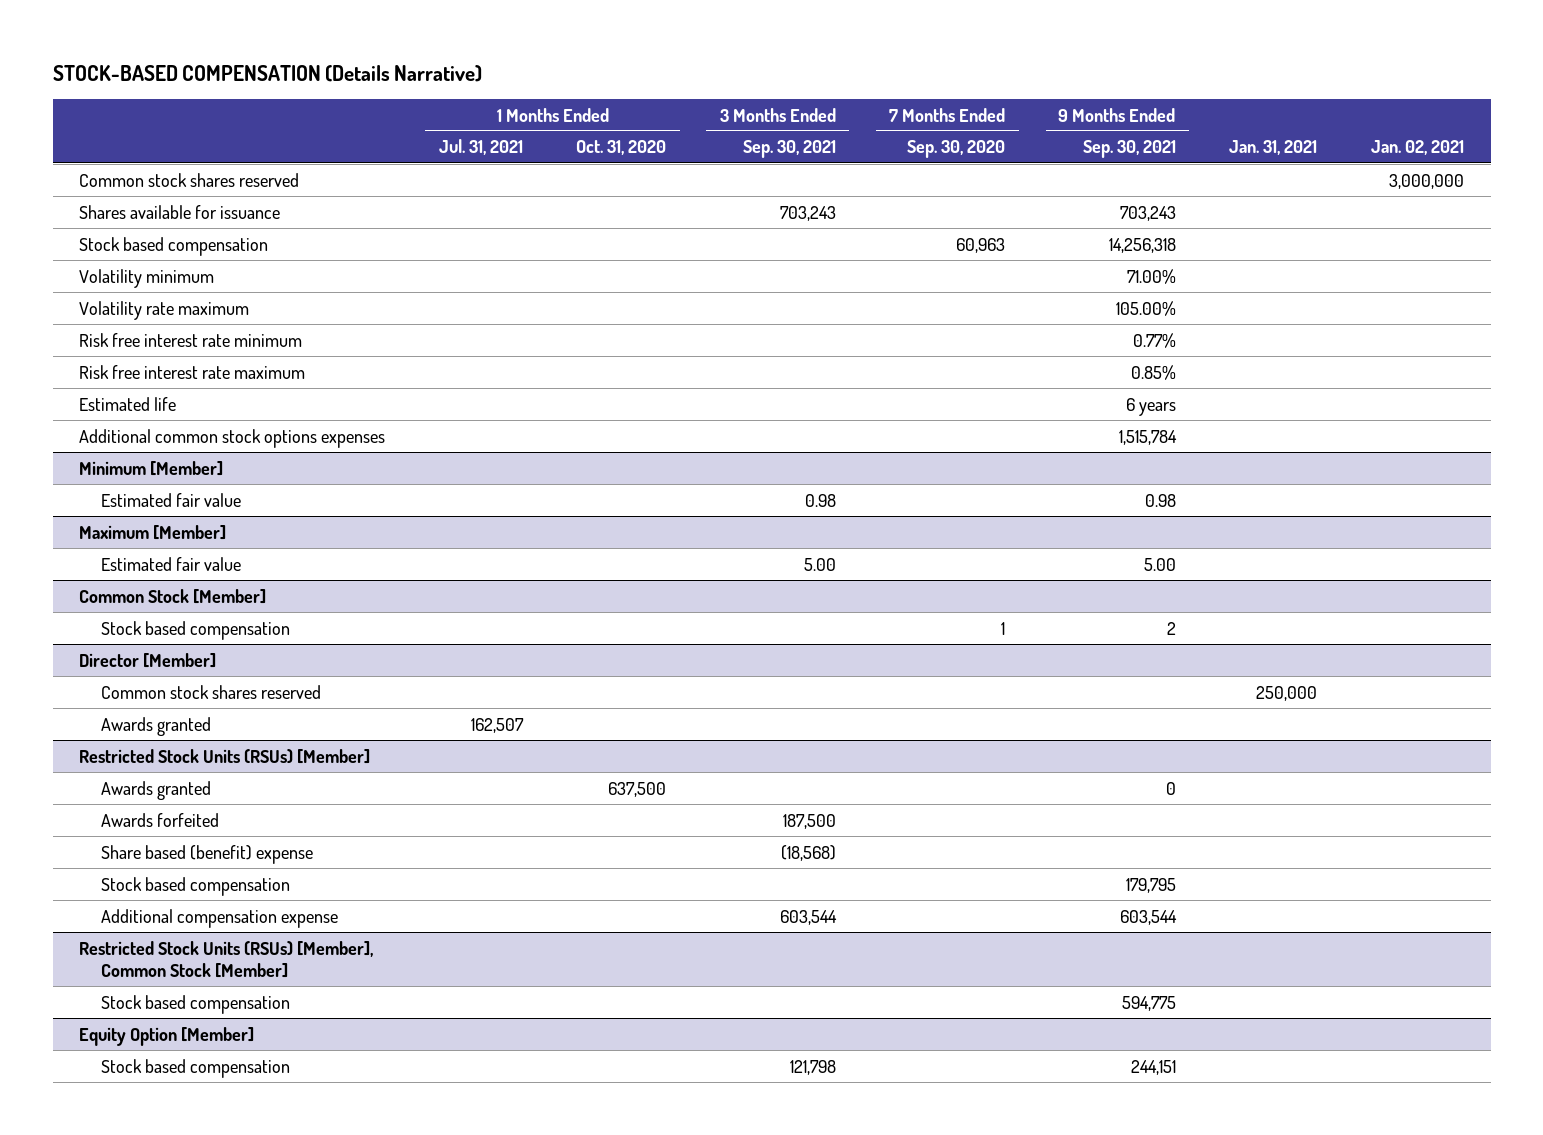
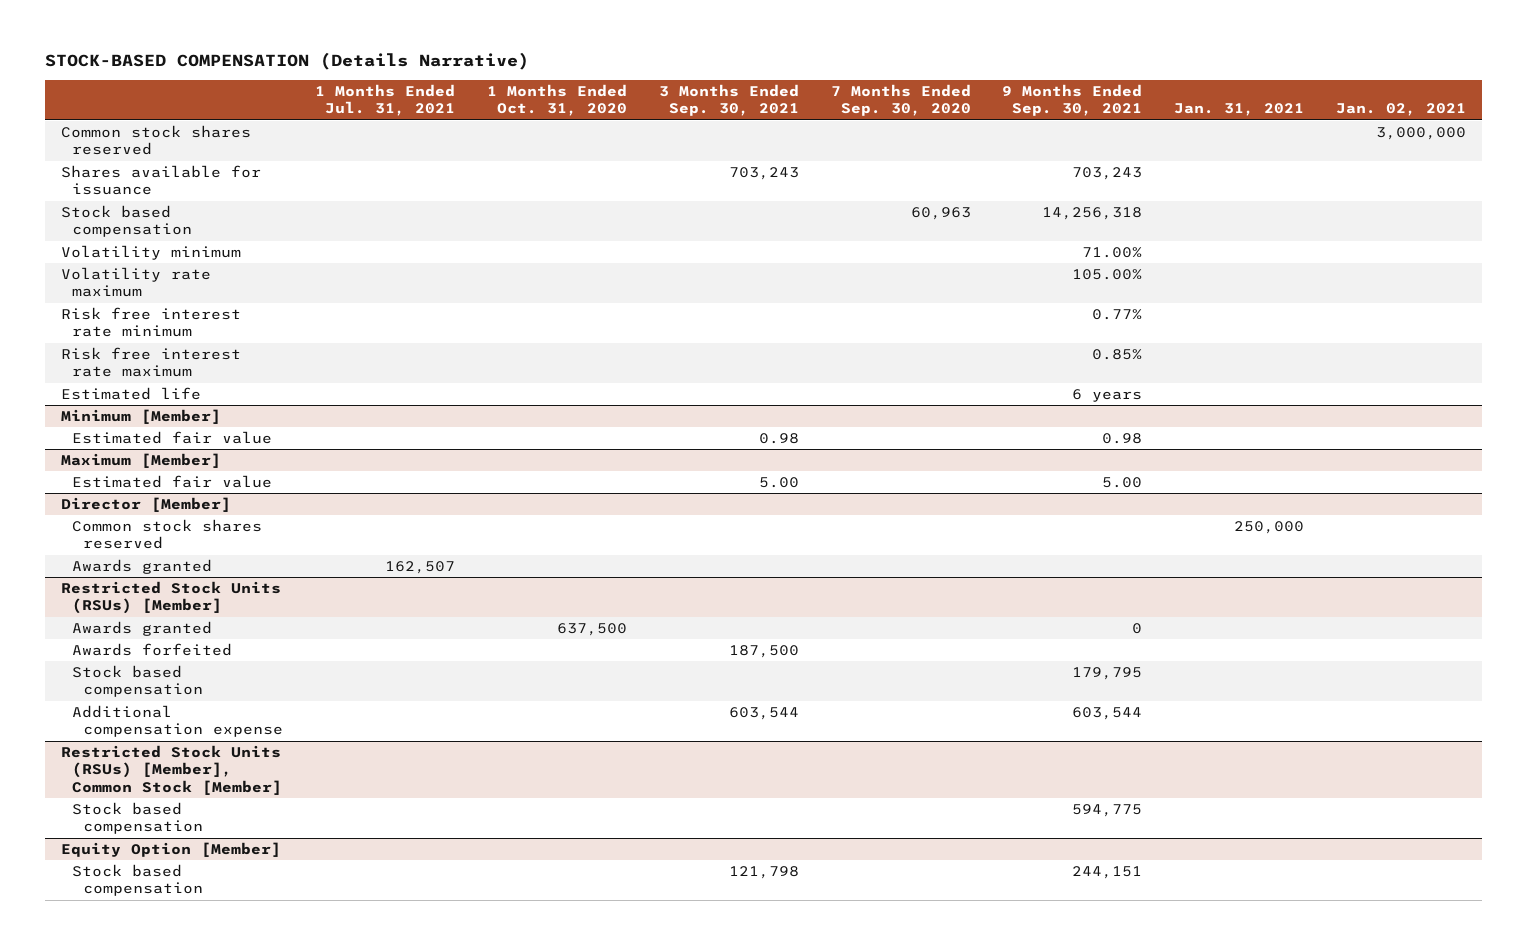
[79,428,386,448] Additional common stock options expenses -> none
[79,588,267,604] Common Stock [Member] -> none
[101,620,291,640] Stock based compensation -> none
[101,844,314,864] Share based (benefit) expense -> none

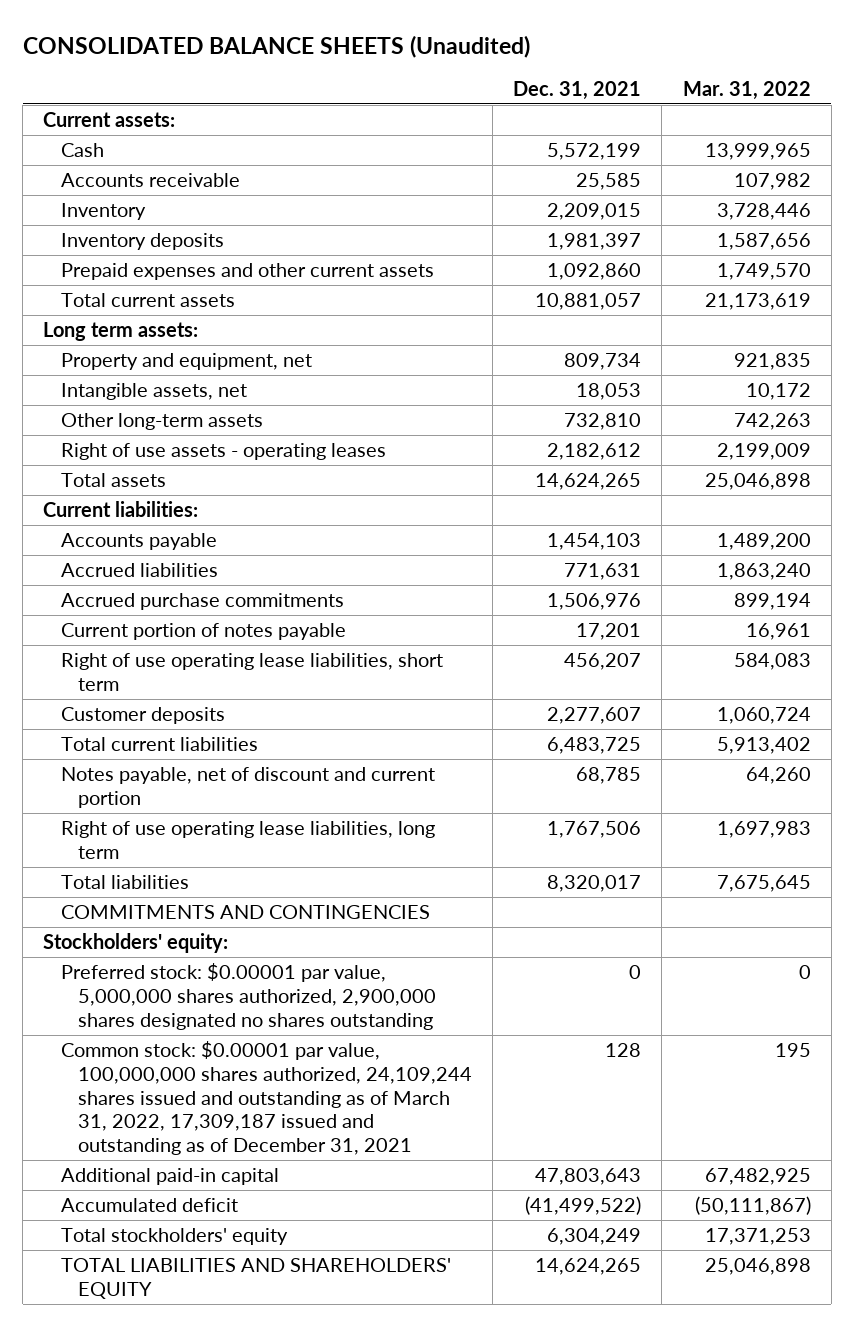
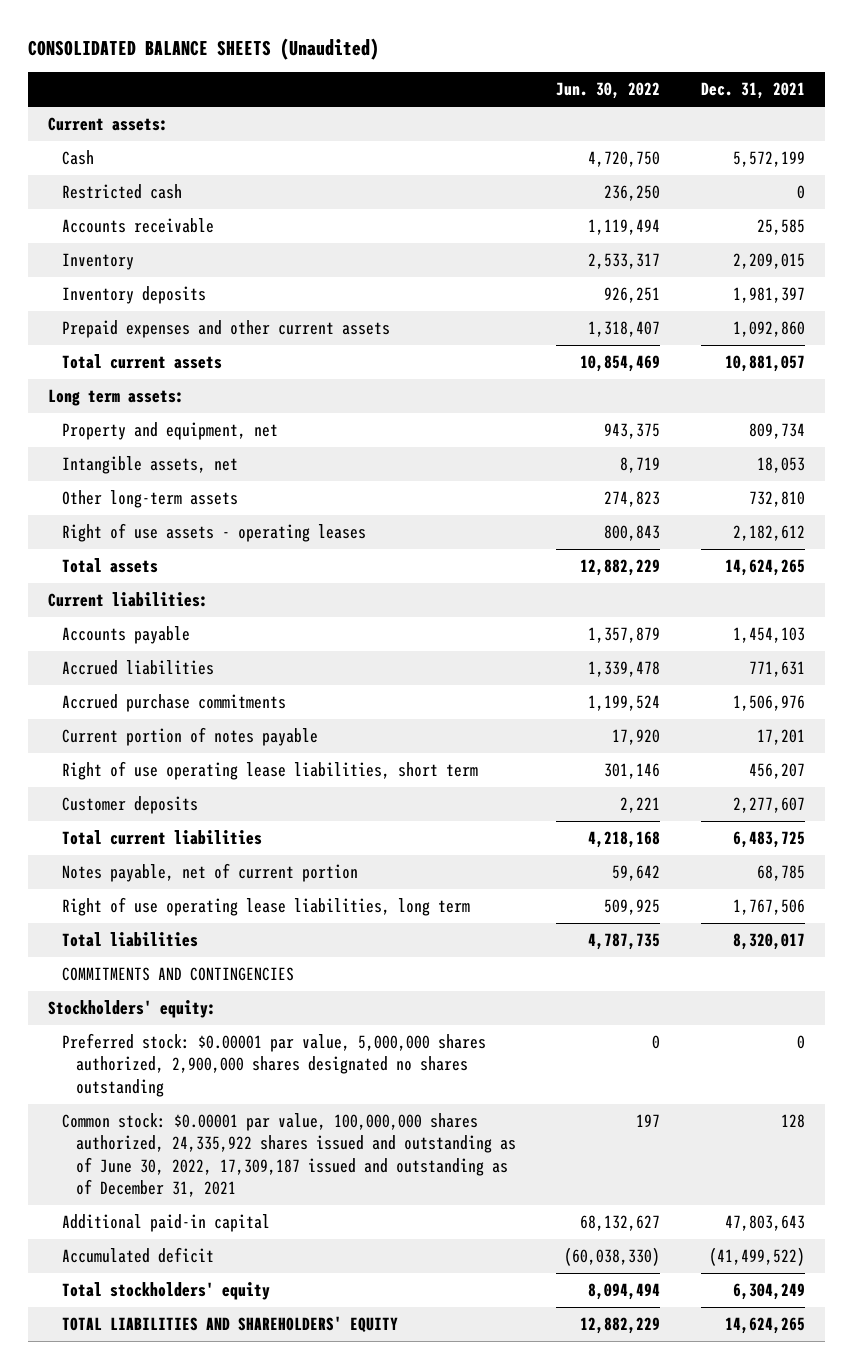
[682,80,811,100] Mar. 31, 2022 -> none
none -> [556,82,661,100] Jun. 30, 2022
none -> [61,184,182,200] Restricted cash
[60,767,435,809] Notes payable, net of discount and current portion -> [61,863,358,883] Notes payable, net of current portion
[60,1041,473,1156] Common stock: $0.00001 par value, 100,000,000 shares authorized, 24,109,244 shares issued and outstanding as of March 31, 2022, 17,309,187 issued and outstanding as of December 31, 2021 -> [61,1113,516,1198] Common stock: $0.00001 par value, 100,000,000 shares authorized, 24,335,922 shares issued and outstanding as of June 30, 2022, 17,309,187 issued and outstanding as of December 31, 2021

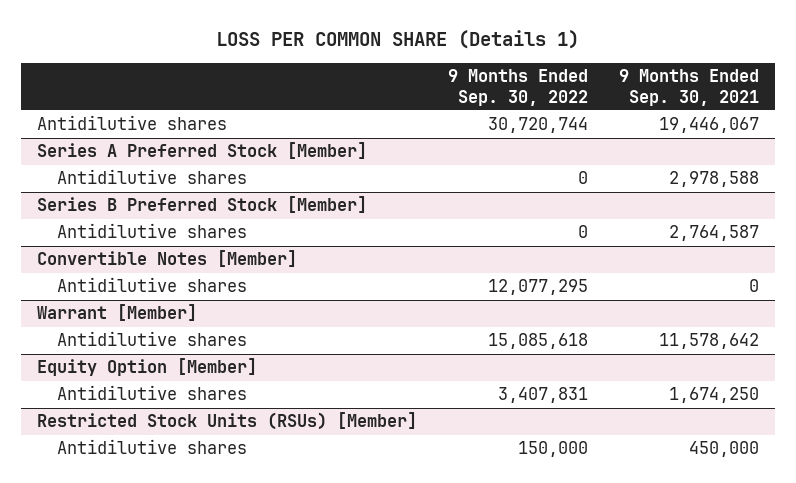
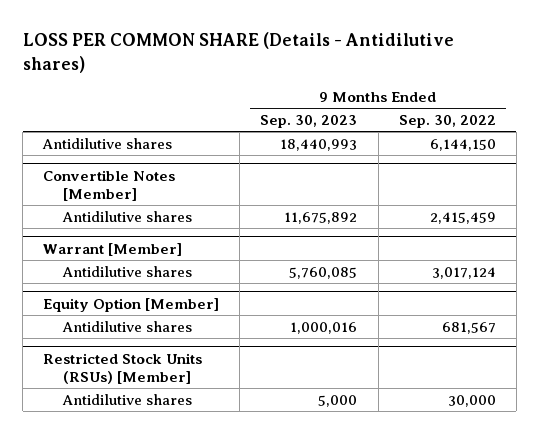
[215,30,579,50] LOSS PER COMMON SHARE (Details 1) -> [22,32,454,73] LOSS PER COMMON SHARE (Details - Antidilutive shares)
[619,68,760,106] 9 Months Ended Sep. 30, 2021 -> none
none -> [260,114,358,128] Sep. 30, 2023
[36,142,367,160] Series A Preferred Stock [Member] -> none
[57,169,248,185] Antidilutive shares -> none
[36,196,367,214] Series B Preferred Stock [Member] -> none
[57,223,248,239] Antidilutive shares -> none
[487,117,588,134] 30,720,744 -> [429,138,496,151] 6,144,150
[487,279,588,296] 12,077,295 -> [429,211,496,224] 2,415,459
[487,333,588,350] 15,085,618 -> [431,266,496,279] 3,017,124
[497,387,588,404] 3,407,831 -> [441,321,496,334] 681,567
[517,441,588,458] 150,000 -> [447,394,496,407] 30,000

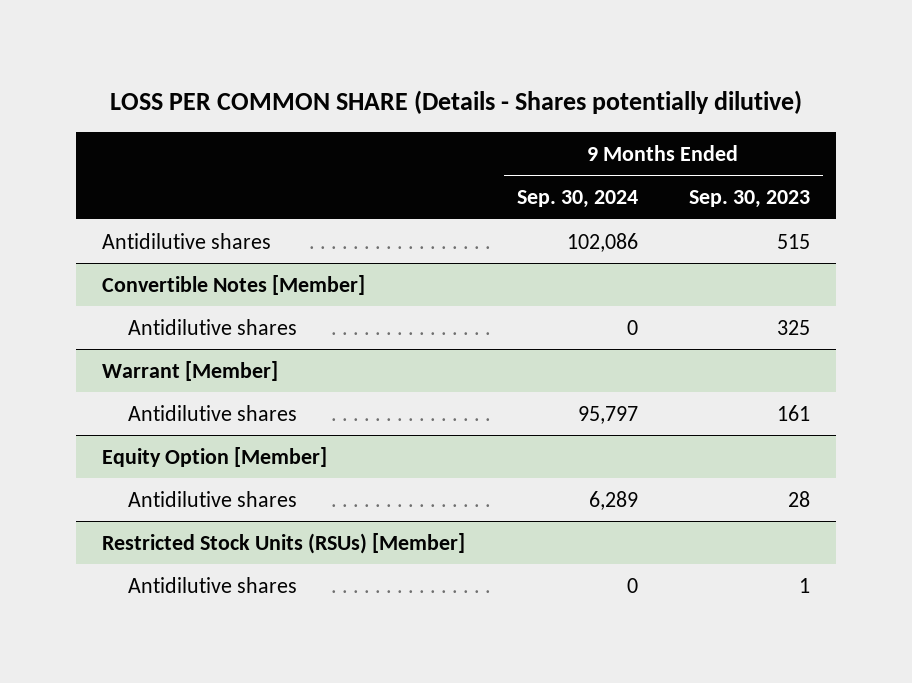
[22,32,454,73] LOSS PER COMMON SHARE (Details - Antidilutive shares) -> [110,90,803,115] LOSS PER COMMON SHARE (Details - Shares potentially dilutive)
[398,114,496,128] Sep. 30, 2022 -> none
none -> [516,190,638,209] Sep. 30, 2024
[280,138,358,151] 18,440,993 -> [777,233,811,249] 515
[284,211,358,224] 11,675,892 -> [777,319,811,335] 325
[289,266,358,279] 5,760,085 -> [777,404,811,421] 161
[290,321,358,334] 1,000,016 -> [788,490,811,507] 28
[318,394,358,407] 5,000 -> [799,577,811,593] 1

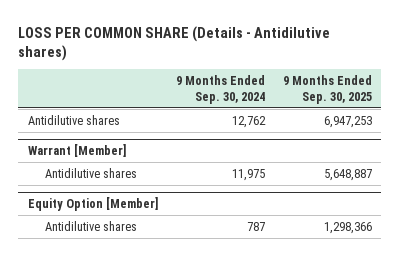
[110,90,803,115] LOSS PER COMMON SHARE (Details - Shares potentially dilutive) -> [18,25,331,61] LOSS PER COMMON SHARE (Details - Antidilutive shares)
[689,190,811,209] Sep. 30, 2023 -> none
none -> [282,75,372,104] 9 Months Ended Sep. 30, 2025
[102,274,366,295] Convertible Notes [Member] -> none
[127,318,297,335] Antidilutive shares -> none
[566,232,638,252] 102,086 -> [231,115,266,128] 12,762
[577,405,638,424] 95,797 -> [231,168,265,181] 11,975
[102,532,466,554] Restricted Stock Units (RSUs) [Member] -> none
[127,576,297,593] Antidilutive shares -> none
[588,490,638,510] 6,289 -> [246,221,265,231] 787

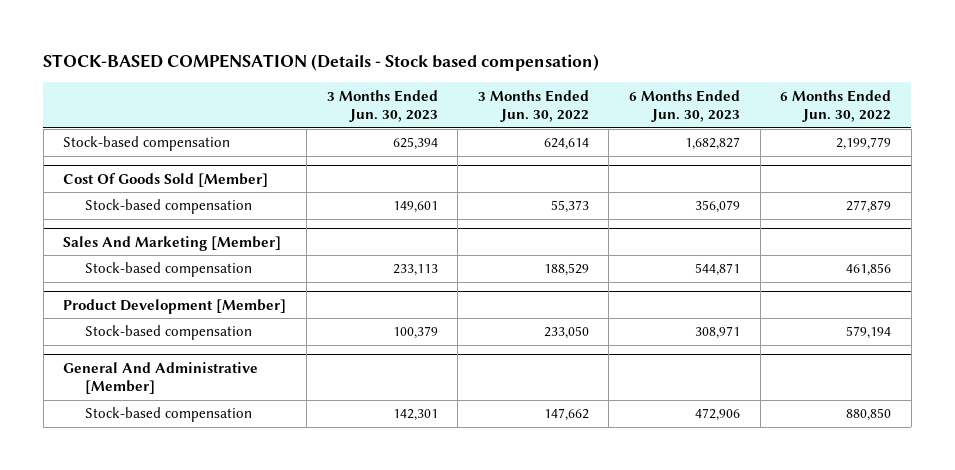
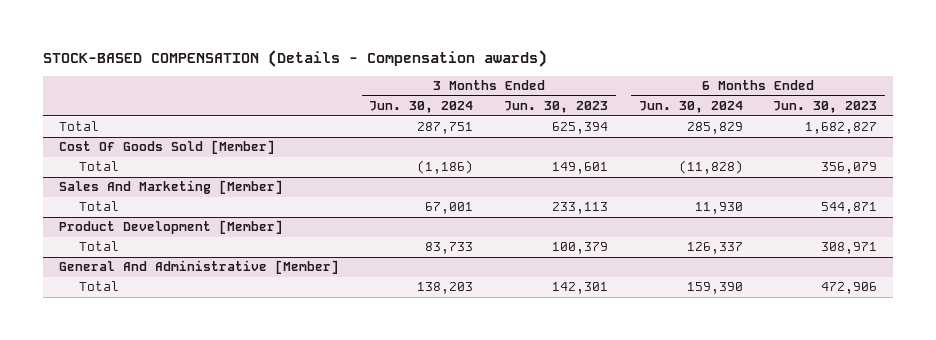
[43,53,600,71] STOCK-BASED COMPENSATION (Details - Stock based compensation) -> [43,50,548,68] STOCK-BASED COMPENSATION (Details - Compensation awards)
[477,89,589,122] 3 Months Ended Jun. 30, 2022 -> none
[780,89,892,122] 6 Months Ended Jun. 30, 2022 -> none
none -> [369,101,474,114] Jun. 30, 2024
none -> [638,101,743,114] Jun. 30, 2024
[63,136,231,152] Stock-based compensation -> [58,121,99,132] Total
[84,199,252,215] Stock-based compensation -> [78,161,119,172] Total
[84,262,252,278] Stock-based compensation -> [78,201,119,212] Total
[84,325,252,341] Stock-based compensation -> [78,241,119,252] Total
[84,407,252,423] Stock-based compensation -> [78,281,119,292] Total

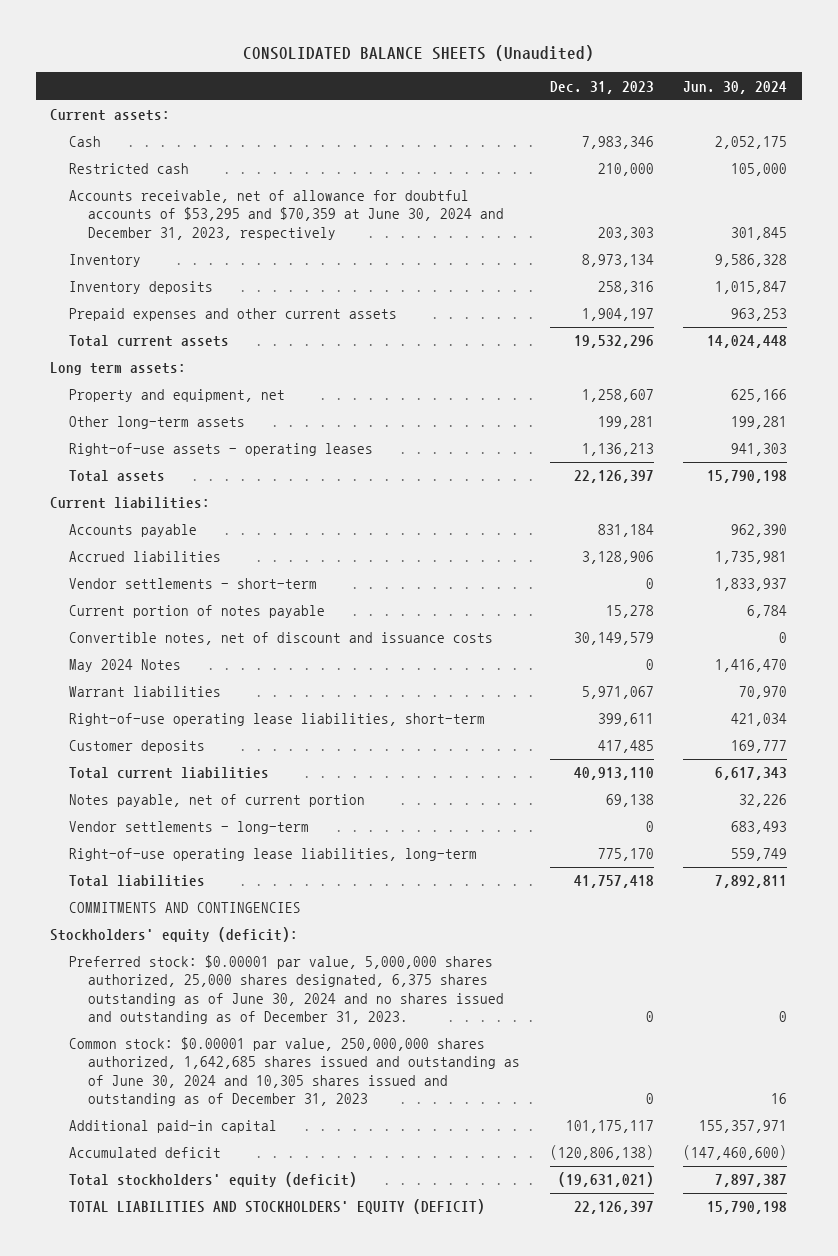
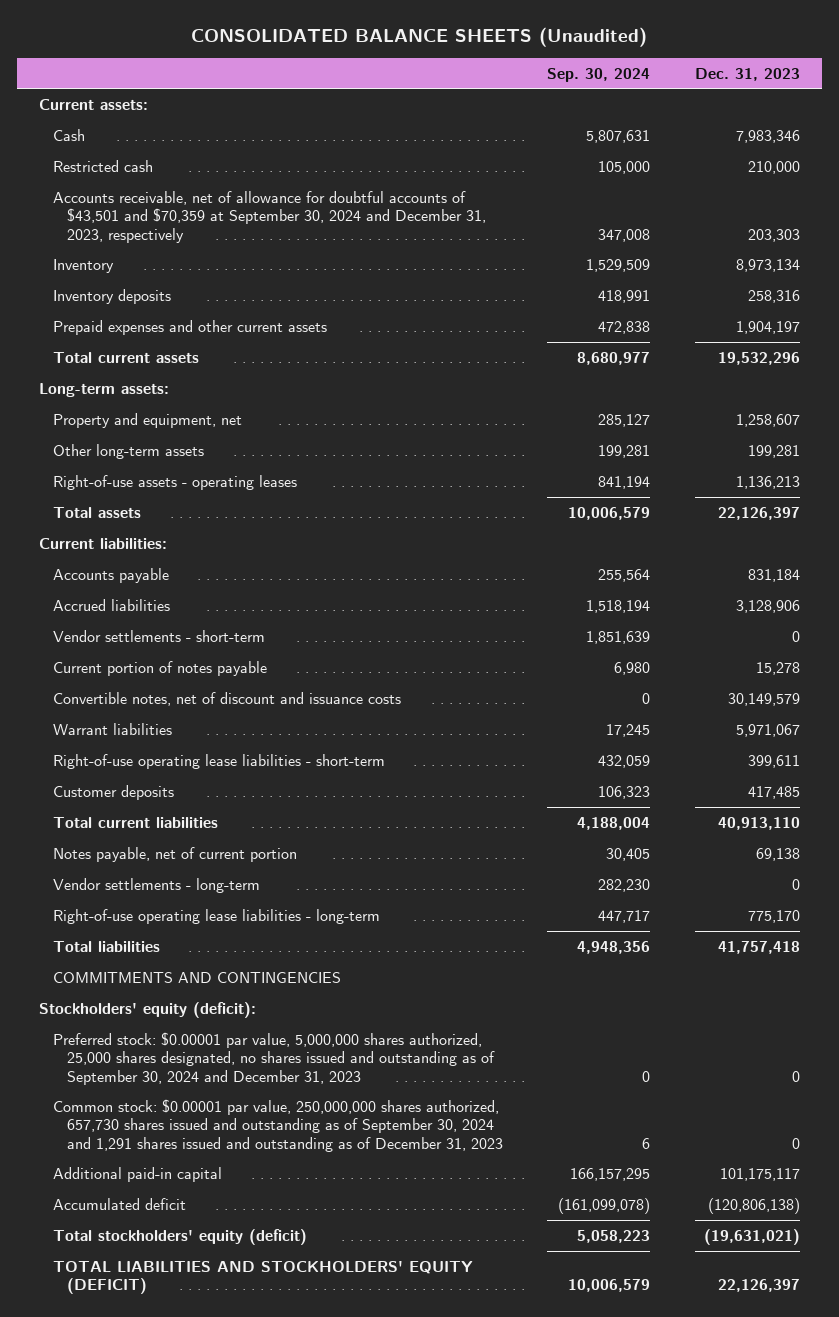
[683,80,788,94] Jun. 30, 2024 -> none
none -> [547,67,651,82] Sep. 30, 2024
[69,190,505,240] Accounts receivable, net of allowance for doubtful accounts of $53,295 and $70,359 at June 30, 2024 and December 31, 2023, respectively -> [53,190,486,243] Accounts receivable, net of allowance for doubtful accounts of $43,501 and $70,359 at September 30, 2024 and December 31, 2023, respectively
[50,362,187,376] Long term assets: -> [39,382,170,397] Long-term assets:
[69,659,182,673] May 2024 Notes -> none
[69,713,486,727] Right-of-use operating lease liabilities, short-term -> [53,753,386,769] Right-of-use operating lease liabilities - short-term
[69,848,478,862] Right-of-use operating lease liabilities, long-term -> [53,908,381,924] Right-of-use operating lease liabilities - long-term
[69,955,505,1024] Preferred stock: $0.00001 par value, 5,000,000 shares authorized, 25,000 shares designated, 6,375 shares outstanding as of June 30, 2024 and no shares issued and outstanding as of December 31, 2023. -> [53,1031,495,1085] Preferred stock: $0.00001 par value, 5,000,000 shares authorized, 25,000 shares designated, no shares issued and outstanding as of September 30, 2024 and December 31, 2023
[69,1037,521,1106] Common stock: $0.00001 par value, 250,000,000 shares authorized, 1,642,685 shares issued and outstanding as of June 30, 2024 and 10,305 shares issued and outstanding as of December 31, 2023 -> [53,1098,503,1152] Common stock: $0.00001 par value, 250,000,000 shares authorized, 657,730 shares issued and outstanding as of September 30, 2024 and 1,291 shares issued and outstanding as of December 31, 2023

